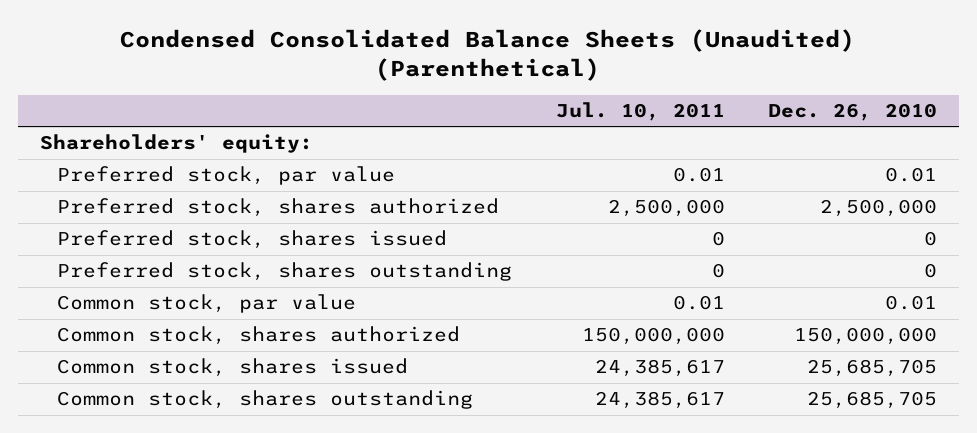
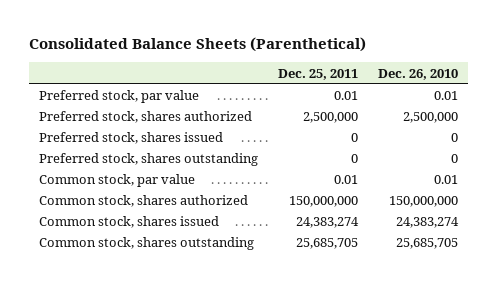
[120,29,856,82] Condensed Consolidated Balance Sheets (Unaudited) (Parenthetical) -> [28,37,366,53] Consolidated Balance Sheets (Parenthetical)
[555,102,725,122] Jul. 10, 2011 -> none
none -> [277,68,358,80] Dec. 25, 2011
[39,134,313,154] Shareholders' equity: -> none
[807,359,938,378] 25,685,705 -> [396,217,460,229] 24,383,274

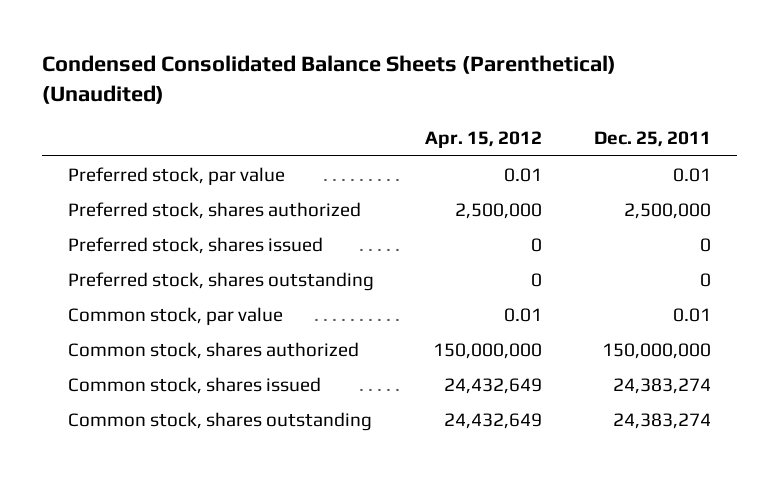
[28,37,366,53] Consolidated Balance Sheets (Parenthetical) -> [41,55,616,105] Condensed Consolidated Balance Sheets (Parenthetical) (Unaudited)
[378,68,459,80] Dec. 26, 2010 -> none
none -> [425,131,543,149] Apr. 15, 2012
[295,238,358,250] 25,685,705 -> [613,412,712,429] 24,383,274

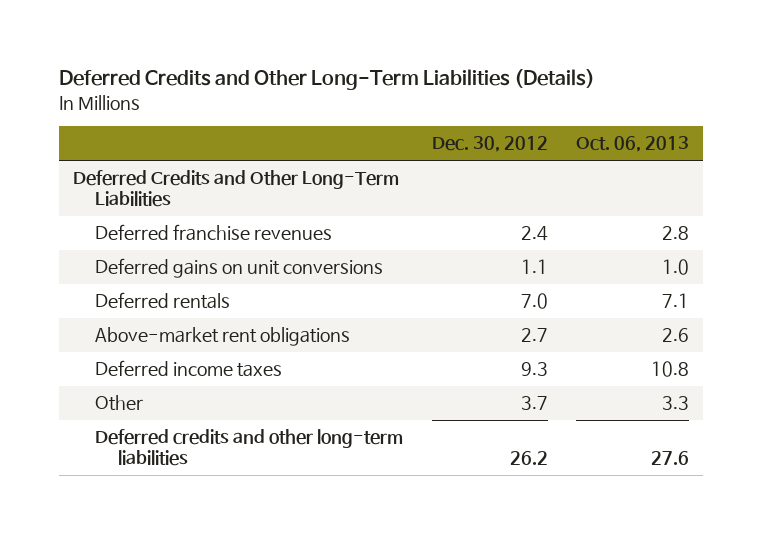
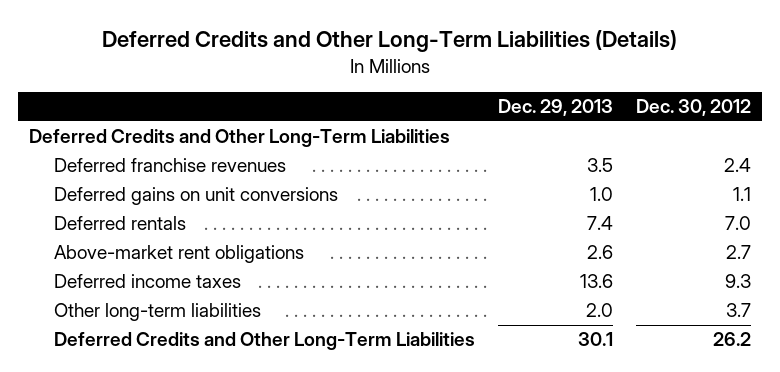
[576,136,690,153] Oct. 06, 2013 -> none
none -> [497,99,613,117] Dec. 29, 2013
[95,395,144,412] Other -> [54,303,262,322] Other long-term liabilities
[95,429,404,467] Deferred credits and other long-term liabilities -> [54,332,476,351] Deferred Credits and Other Long-Term Liabilities

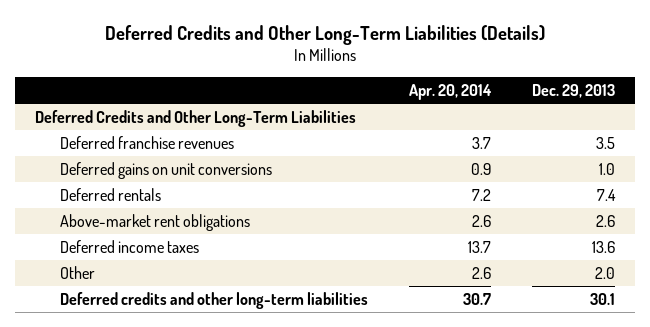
[635,99,751,117] Dec. 30, 2012 -> none
none -> [408,84,492,101] Apr. 20, 2014
[54,303,262,322] Other long-term liabilities -> [59,265,95,279] Other
[54,332,476,351] Deferred Credits and Other Long-Term Liabilities -> [59,291,368,309] Deferred credits and other long-term liabilities

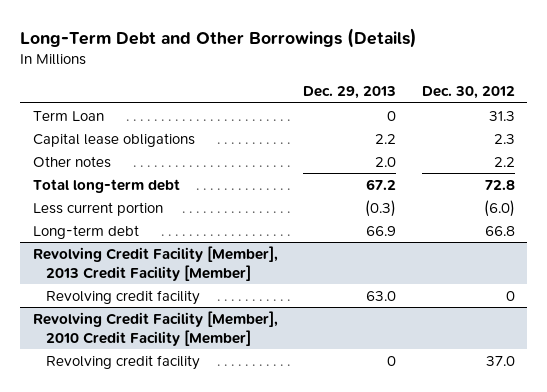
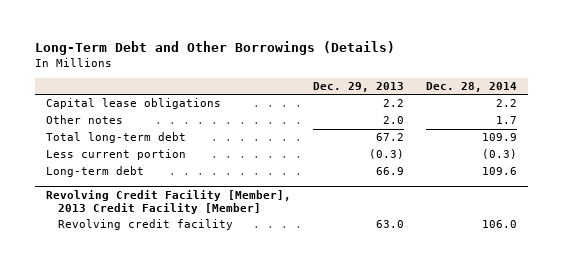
[421,86,515,100] Dec. 30, 2012 -> none
none -> [425,82,517,93] Dec. 28, 2014
[32,110,104,121] Term Loan -> none
[32,310,278,346] Revolving Credit Facility [Member], 2010 Credit Facility [Member] -> none
[46,354,201,370] Revolving credit facility -> none

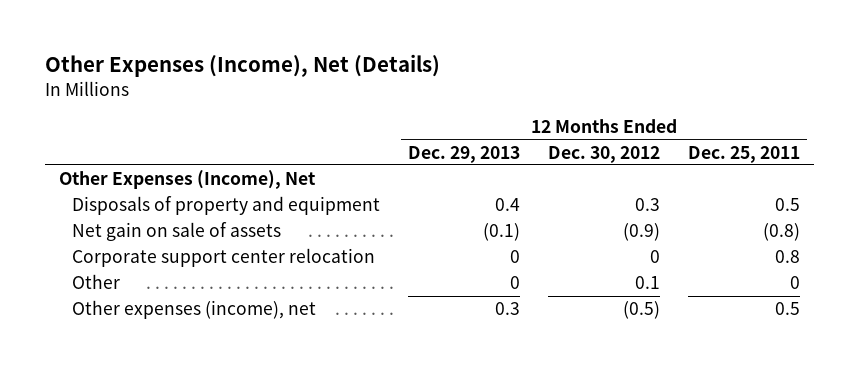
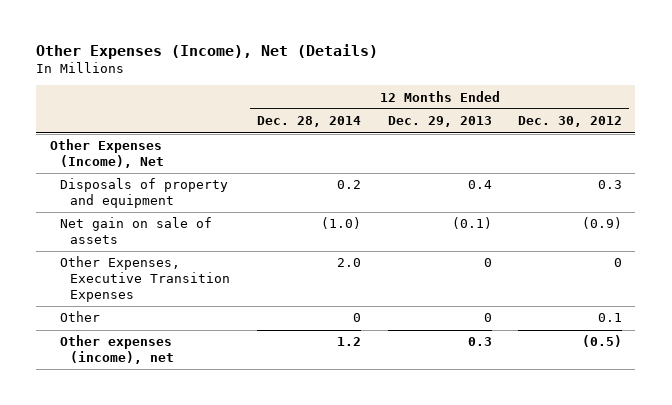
[688,145,801,163] Dec. 25, 2011 -> none
none -> [257,116,362,128] Dec. 28, 2014
[71,248,375,268] Corporate support center relocation -> none
none -> [60,256,231,302] Other Expenses, Executive Transition Expenses

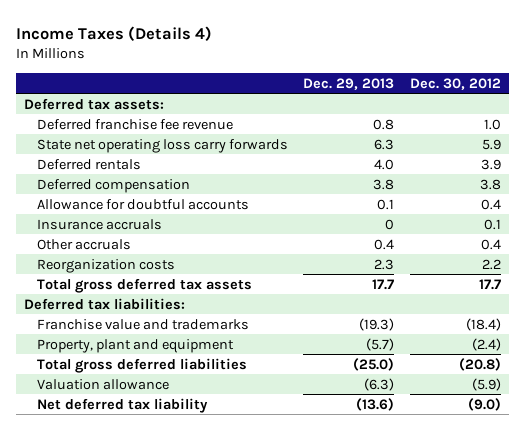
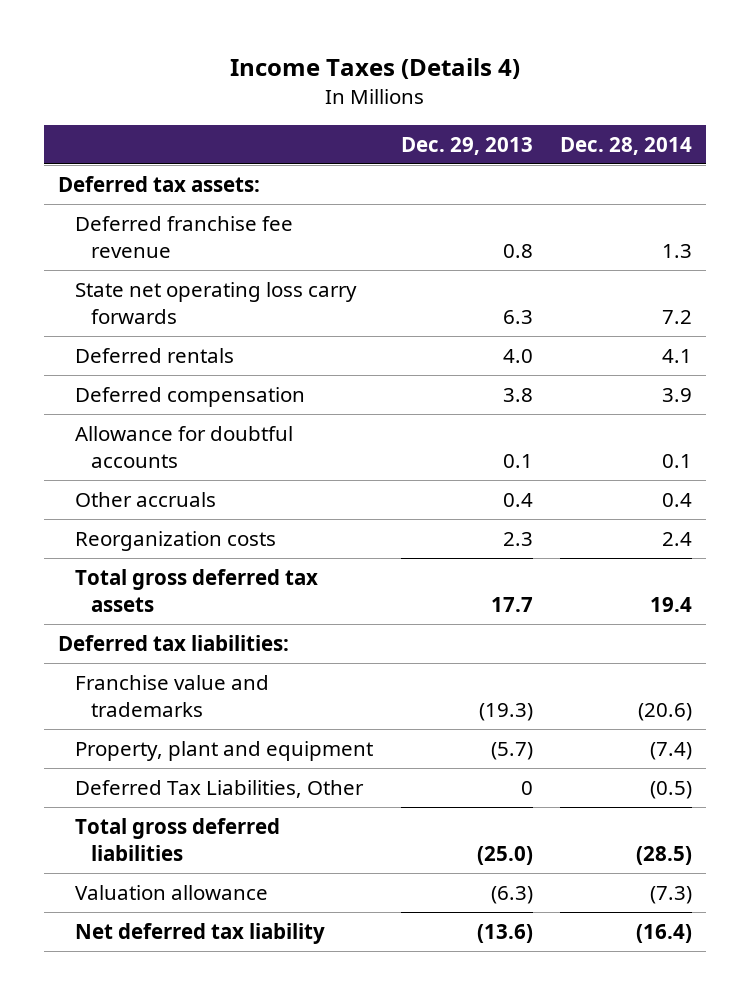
[410,77,502,90] Dec. 30, 2012 -> none
none -> [560,136,693,155] Dec. 28, 2014
[36,218,162,230] Insurance accruals -> none
none -> [74,780,364,799] Deferred Tax Liabilities, Other

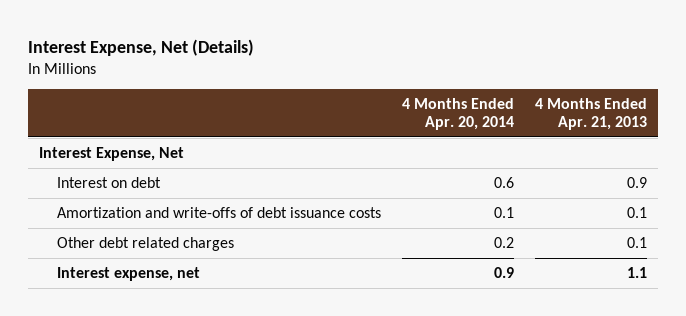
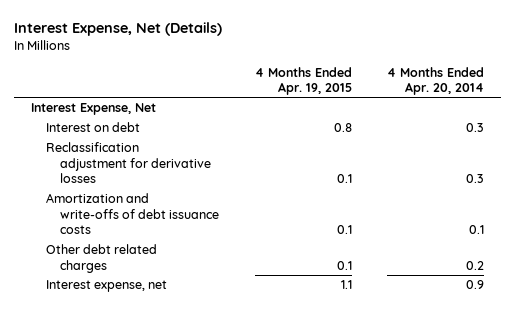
[535,98,648,130] 4 Months Ended Apr. 21, 2013 -> none
none -> [254,66,352,96] 4 Months Ended Apr. 19, 2015
[494,176,515,188] 0.6 -> [465,123,484,133] 0.3
none -> [45,142,212,184] Reclassification adjustment for derivative losses

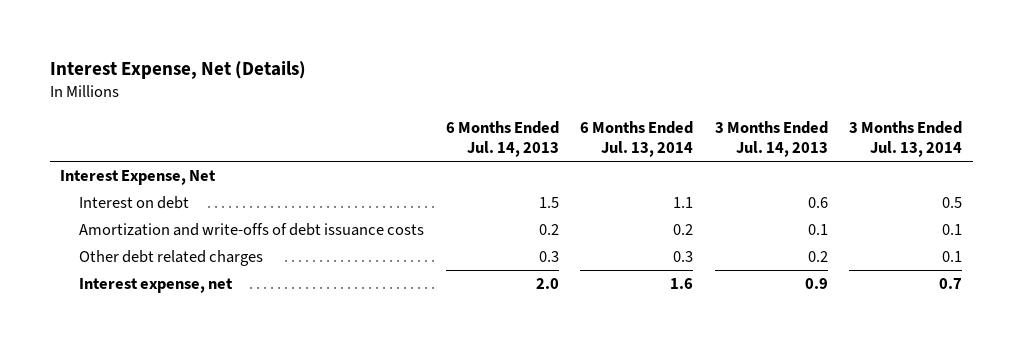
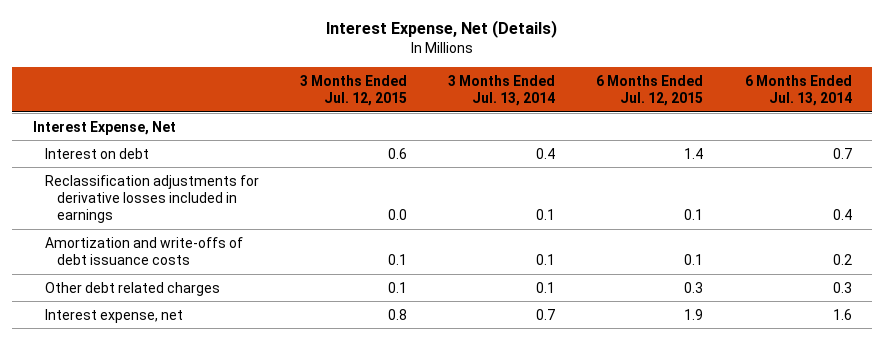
[445,120,559,158] 6 Months Ended Jul. 14, 2013 -> none
[714,120,828,158] 3 Months Ended Jul. 14, 2013 -> none
none -> [300,74,408,106] 3 Months Ended Jul. 12, 2015
none -> [596,74,704,106] 6 Months Ended Jul. 12, 2015
[673,197,694,209] 1.1 -> [832,147,852,159] 0.7
[942,197,963,209] 0.5 -> [536,147,556,159] 0.4
none -> [45,174,260,224] Reclassification adjustments for derivative losses included in earnings

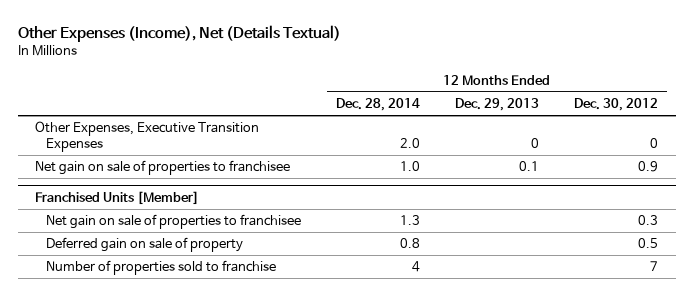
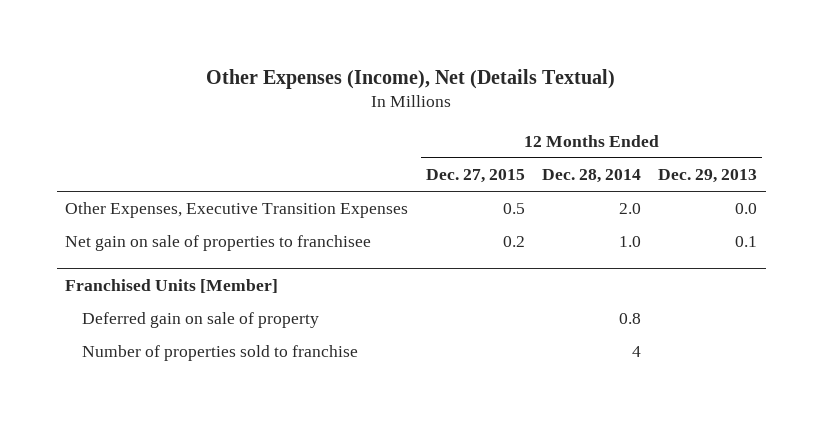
[574,98,659,112] Dec. 30, 2012 -> none
none -> [425,169,525,184] Dec. 27, 2015
[531,137,540,148] 0 -> [735,203,758,215] 0.0
[45,214,301,230] Net gain on sale of properties to franchisee -> none

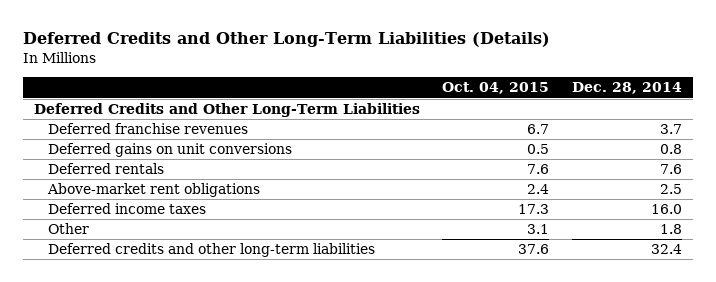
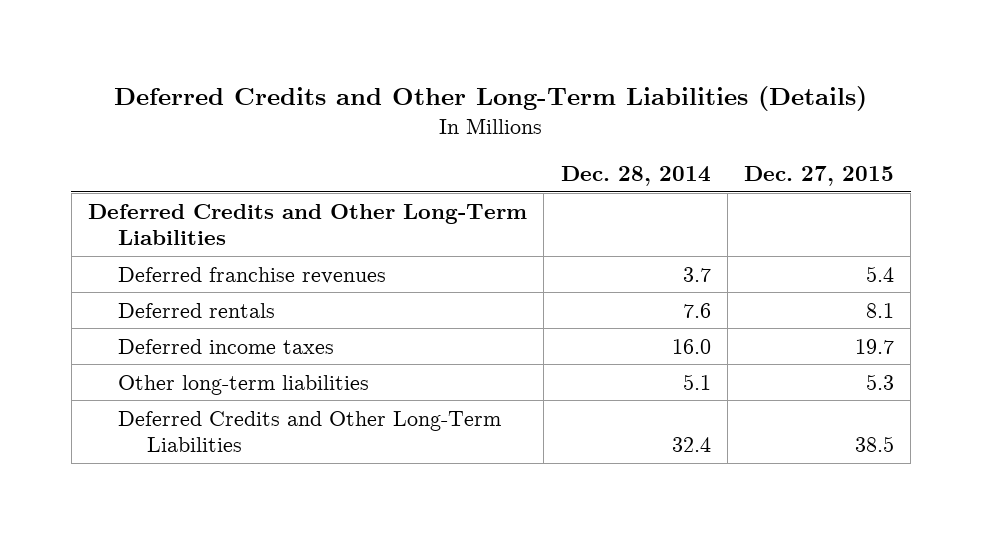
[442,82,550,95] Oct. 04, 2015 -> none
none -> [743,165,894,186] Dec. 27, 2015
[48,143,293,158] Deferred gains on unit conversions -> none
[47,183,261,198] Above-market rent obligations -> none
[48,223,90,235] Other -> [117,374,369,395] Other long-term liabilities
[659,224,682,235] 1.8 -> [682,373,711,390] 5.1
[48,243,376,258] Deferred credits and other long-term liabilities -> [117,410,501,452] Deferred Credits and Other Long-Term Liabilities

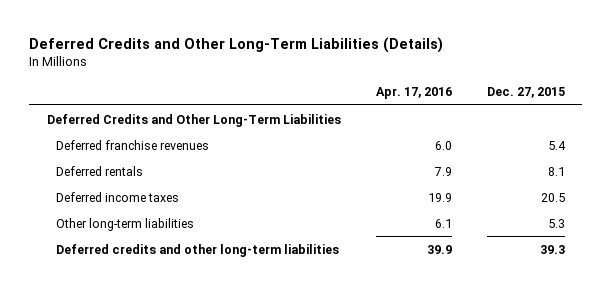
[560,165,711,186] Dec. 28, 2014 -> none
none -> [375,87,452,100] Apr. 17, 2016
[854,338,894,354] 19.7 -> [540,192,565,202] 20.5
[117,410,501,452] Deferred Credits and Other Long-Term Liabilities -> [56,243,340,257] Deferred credits and other long-term liabilities
[854,435,894,452] 38.5 -> [539,244,565,254] 39.3

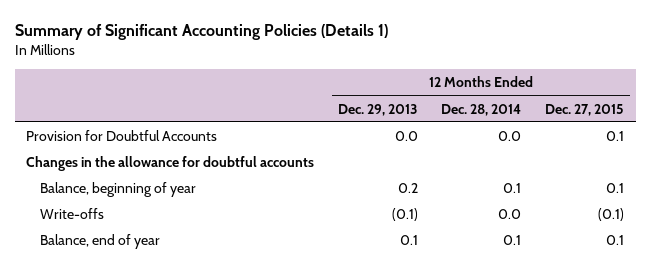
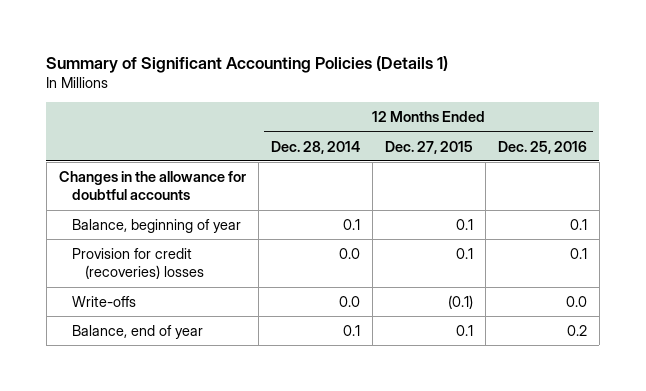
[337,103,418,116] Dec. 29, 2013 -> none
none -> [497,140,587,154] Dec. 25, 2016
[26,129,218,141] Provision for Doubtful Accounts -> none
none -> [71,247,205,280] Provision for credit (recoveries) losses

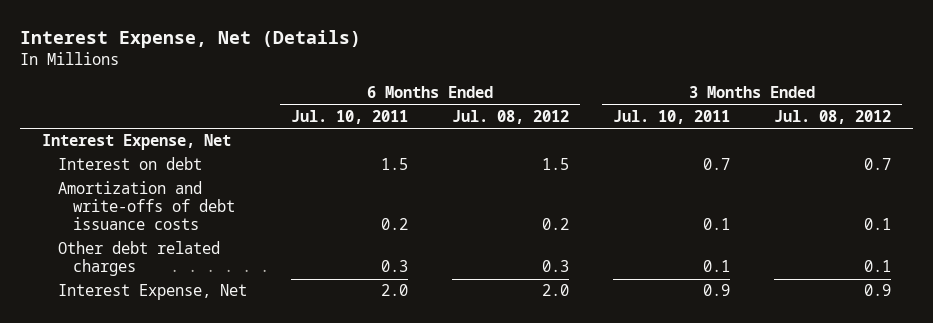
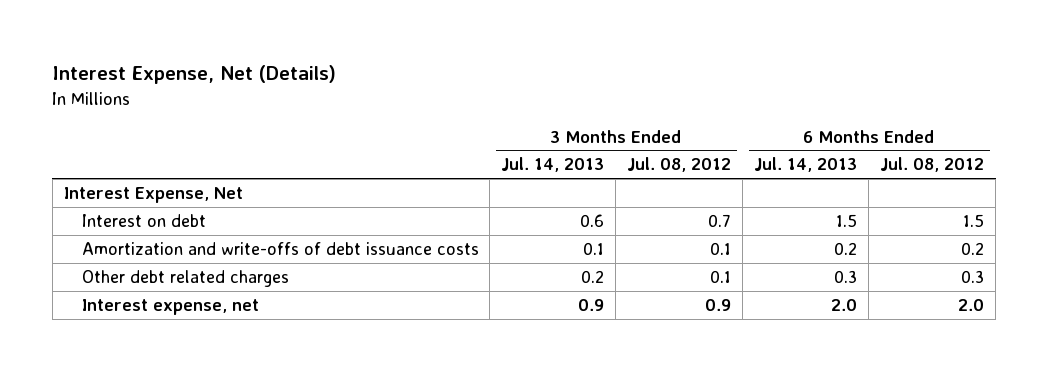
[290,109,408,124] Jul. 10, 2011 -> none
[613,109,731,124] Jul. 10, 2011 -> none
none -> [501,157,605,173] Jul. 14, 2013
none -> [754,157,858,173] Jul. 14, 2013
[57,284,247,301] Interest Expense, Net -> [81,299,259,316] Interest expense, net

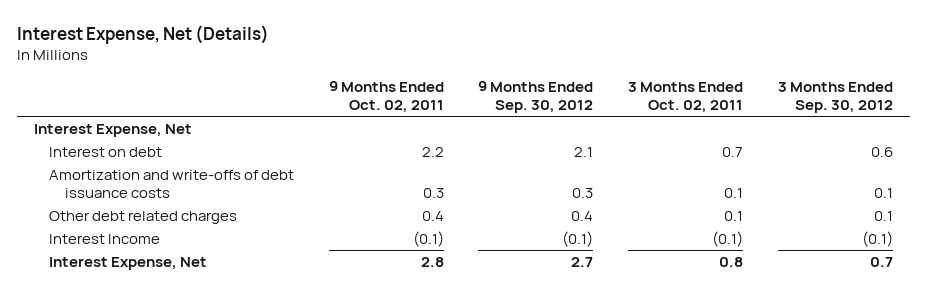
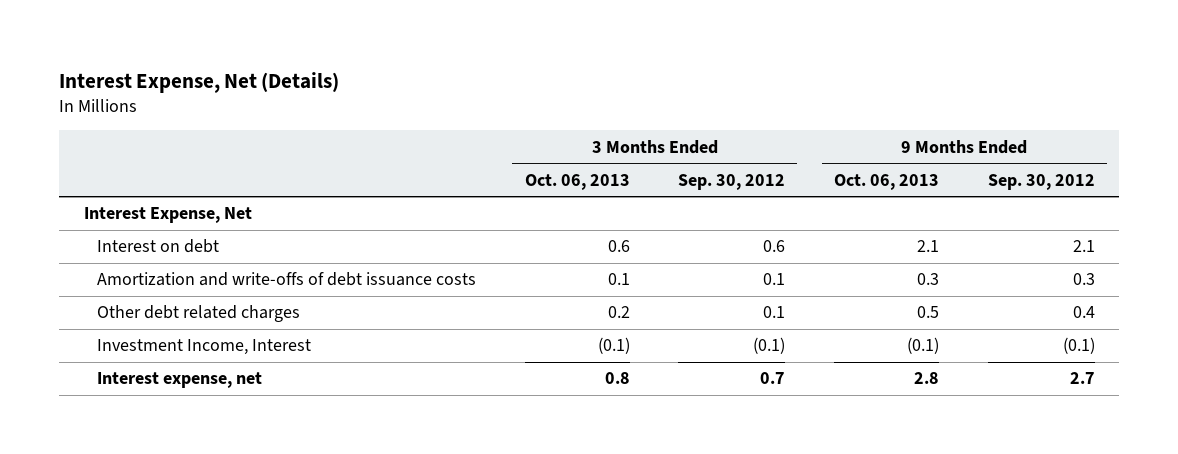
[328,80,444,114] 9 Months Ended Oct. 02, 2011 -> none
[627,81,743,114] 3 Months Ended Oct. 02, 2011 -> none
none -> [524,173,630,190] Oct. 06, 2013
none -> [833,173,939,190] Oct. 06, 2013
[49,233,161,244] Interest Income -> [96,339,311,356] Investment Income, Interest
[49,256,208,270] Interest Expense, Net -> [96,372,262,389] Interest expense, net

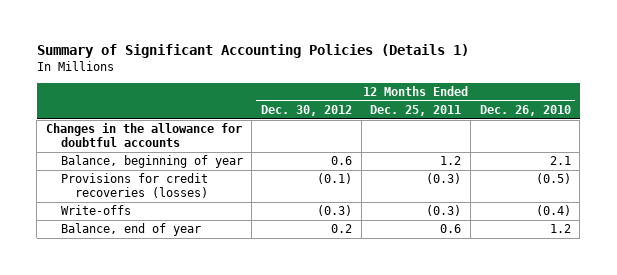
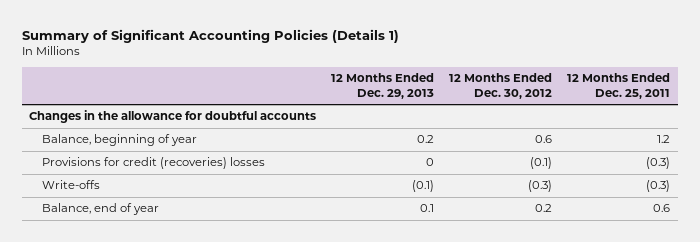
[479,104,571,116] Dec. 26, 2010 -> none
none -> [331,73,435,99] 12 Months Ended Dec. 29, 2013
[60,173,209,199] Provisions for credit recoveries (losses) -> [42,157,266,170] Provisions for credit (recoveries) losses

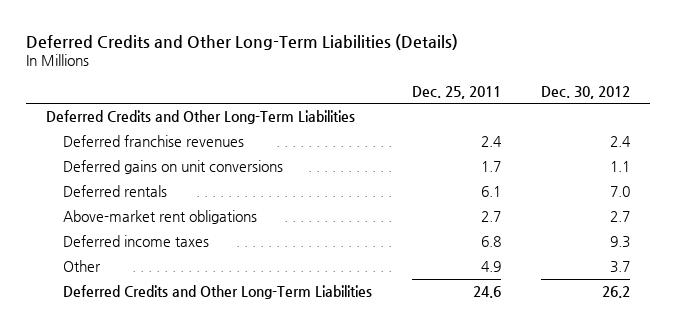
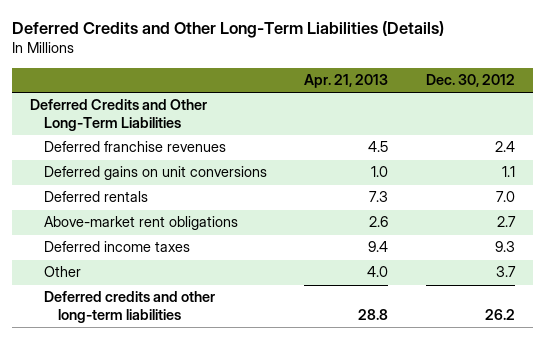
[412,85,502,99] Dec. 25, 2011 -> none
none -> [304,74,389,89] Apr. 21, 2013
[63,285,373,300] Deferred Credits and Other Long-Term Liabilities -> [44,291,216,323] Deferred credits and other long-term liabilities

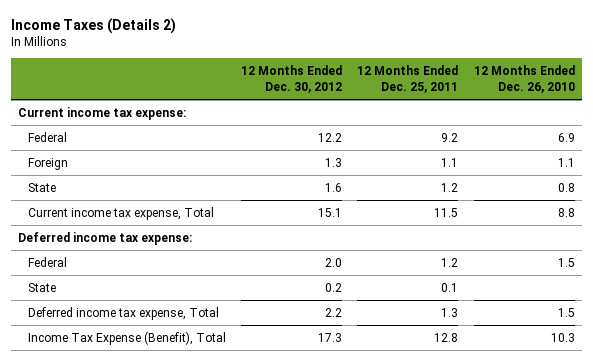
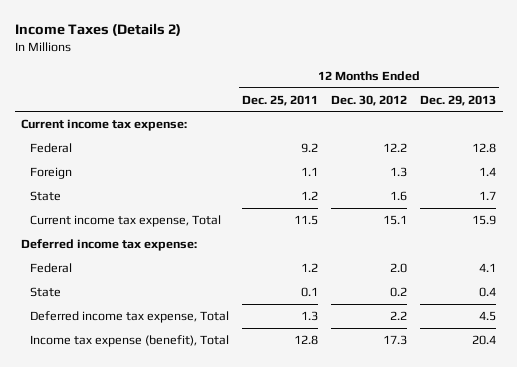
[473,65,575,94] 12 Months Ended Dec. 26, 2010 -> none
none -> [420,94,497,106] Dec. 29, 2013
[28,330,227,345] Income Tax Expense (Benefit), Total -> [30,335,230,348] Income tax expense (benefit), Total

